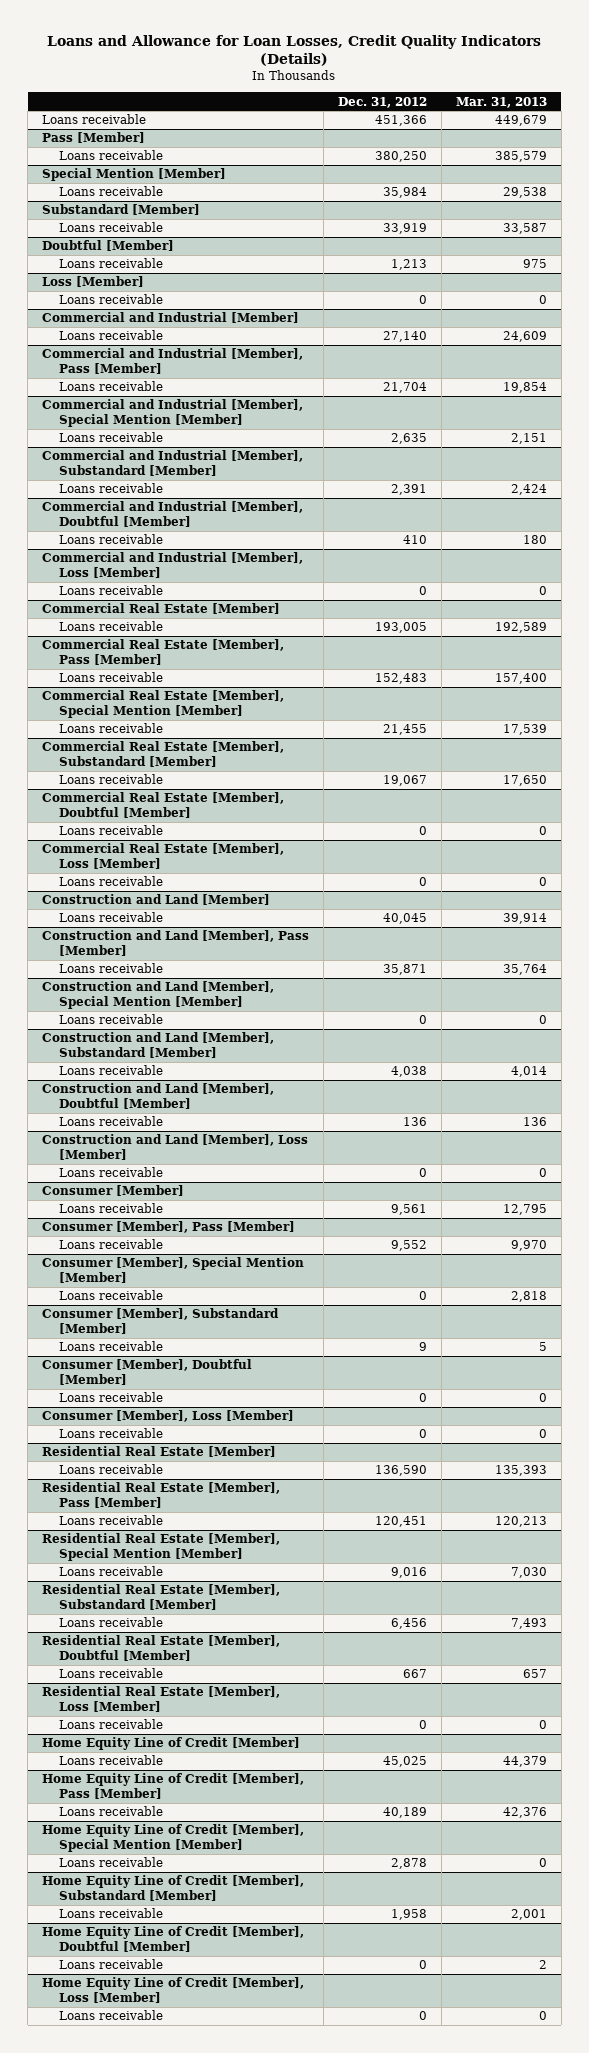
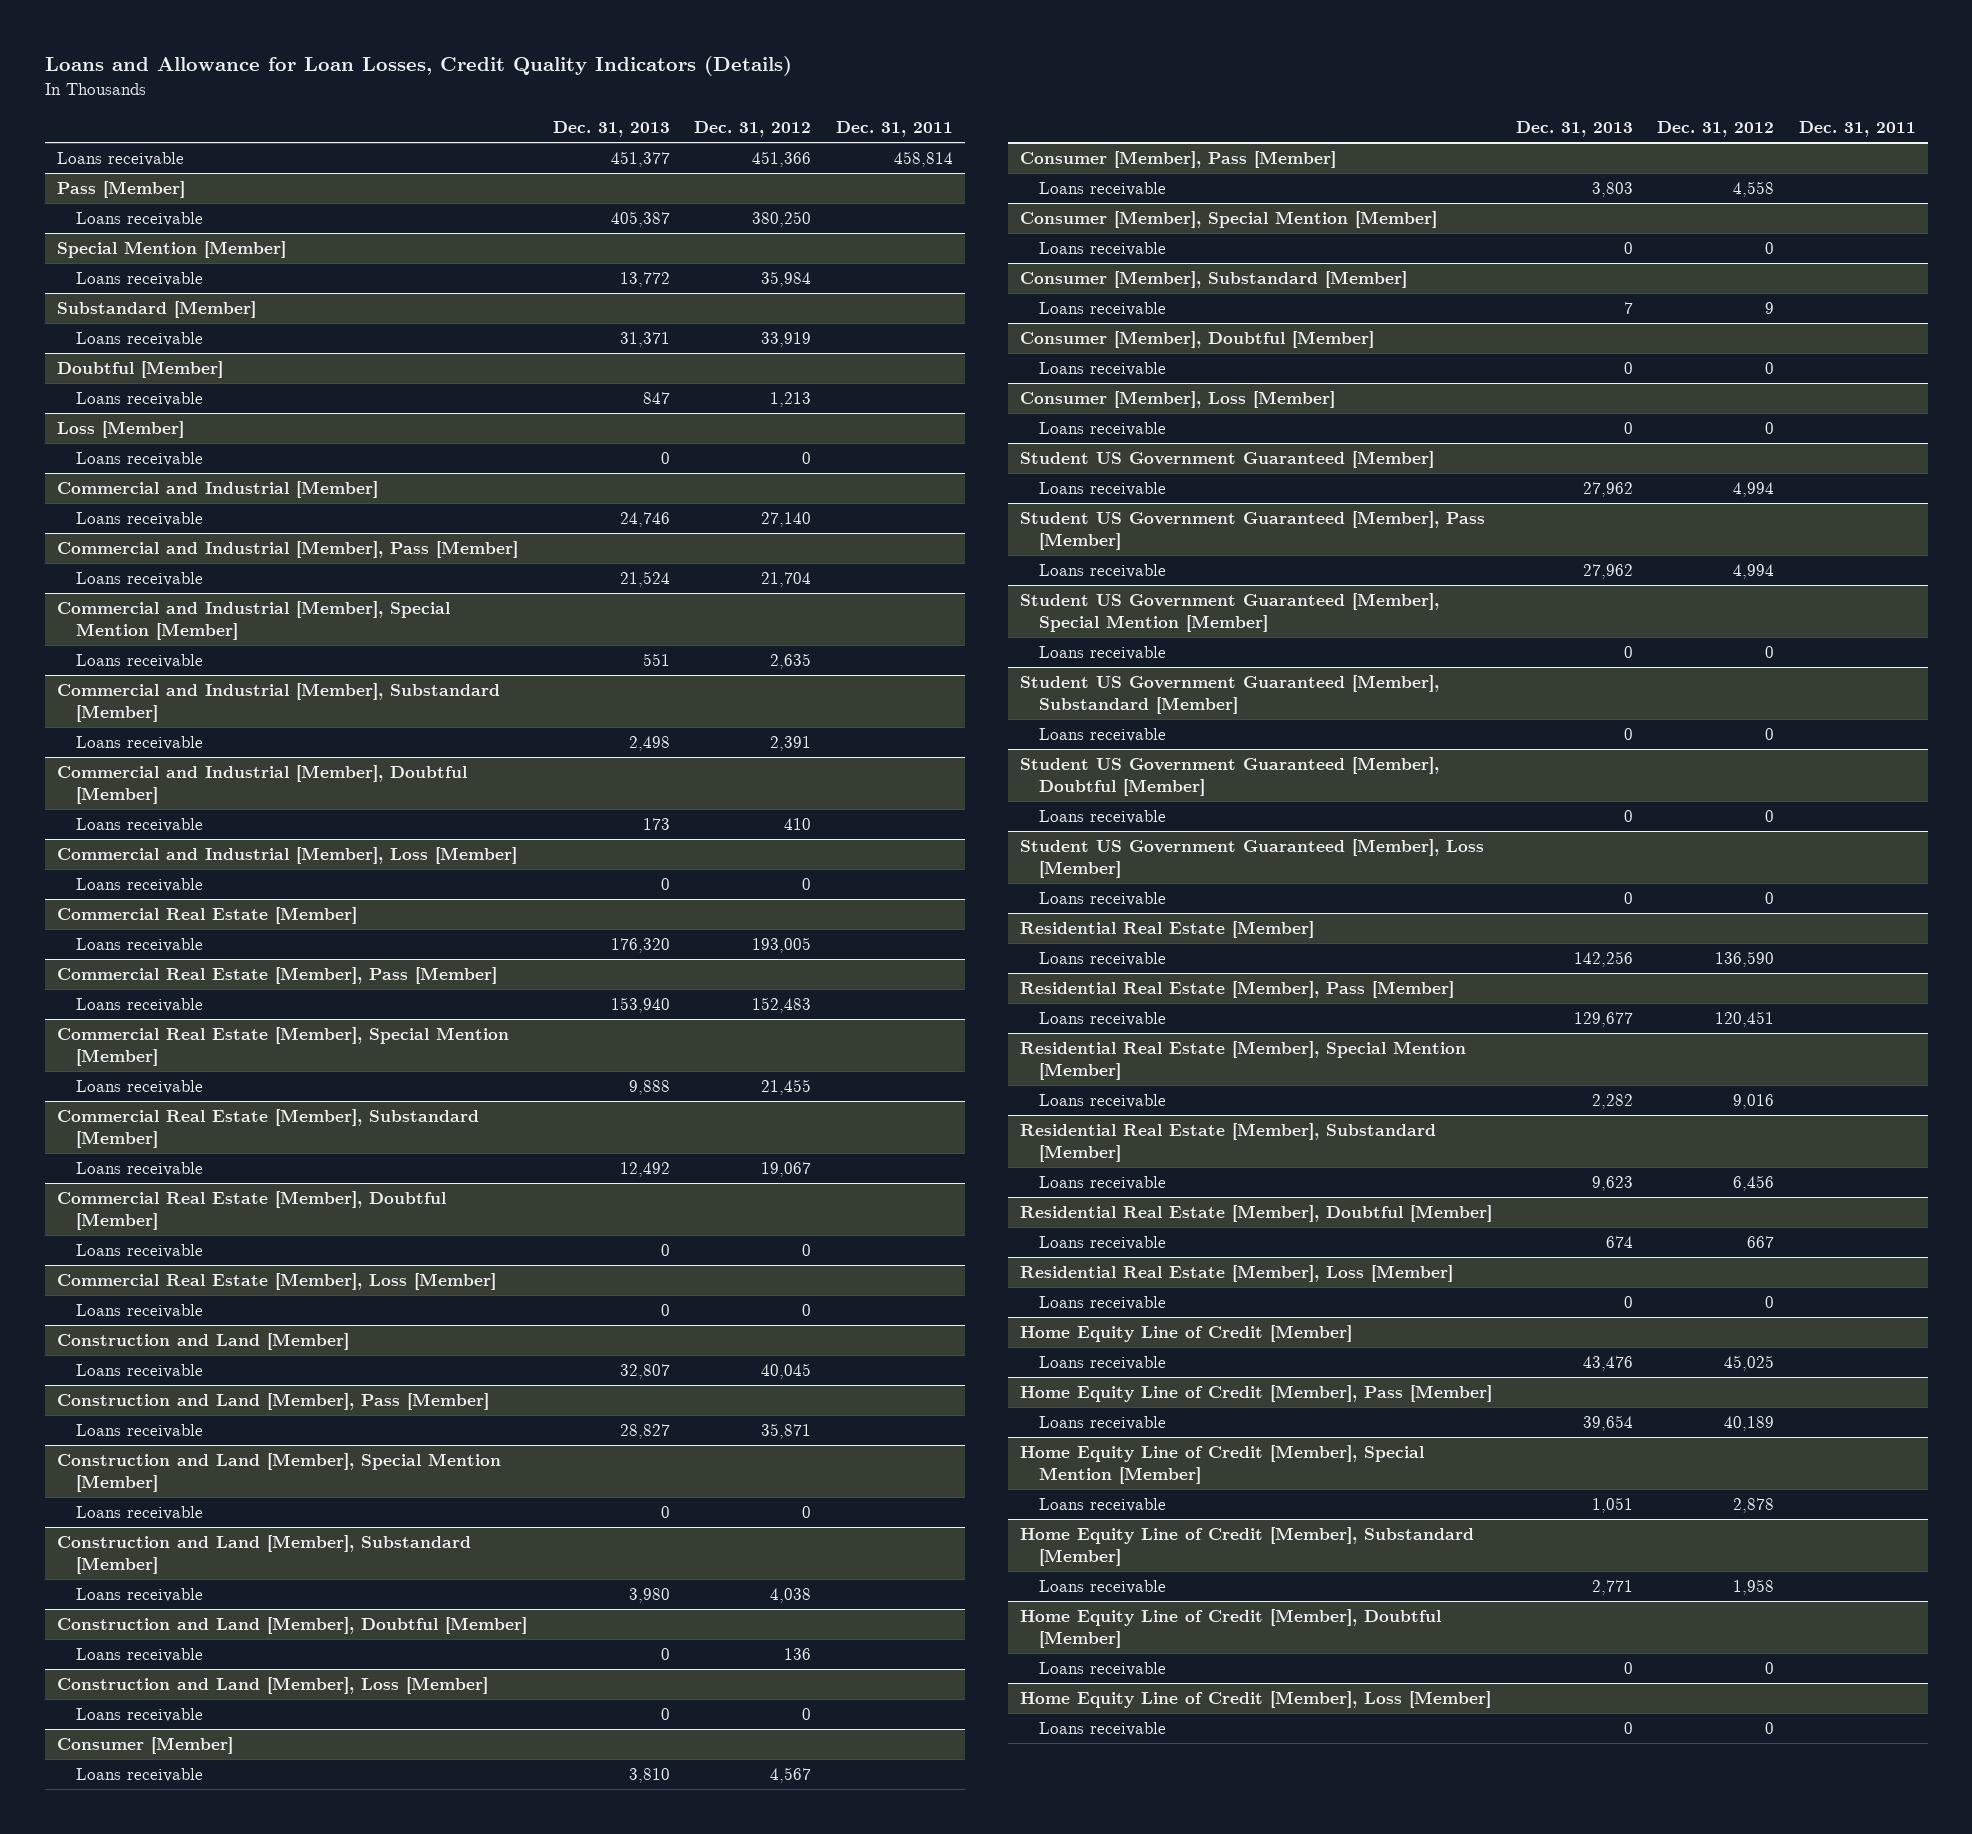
[455,96,547,108] Mar. 31, 2013 -> none
none -> [553,120,671,137] Dec. 31, 2013
none -> [835,120,953,137] Dec. 31, 2011
[390,1204,427,1216] 9,561 -> [770,1767,812,1784] 4,567
[390,1240,427,1252] 9,552 -> [1733,181,1775,198] 4,558
none -> [1019,451,1434,469] Student US Government Guaranteed [Member]
none -> [1039,482,1167,497] Loans receivable
none -> [1019,511,1485,550] Student US Government Guaranteed [Member], Pass [Member]
none -> [1039,564,1167,579] Loans receivable
none -> [1019,593,1439,632] Student US Government Guaranteed [Member], Special Mention [Member]
none -> [1039,646,1167,661] Loans receivable
none -> [1019,675,1439,714] Student US Government Guaranteed [Member], Substandard [Member]
none -> [1039,728,1167,743] Loans receivable
none -> [1019,757,1439,796] Student US Government Guaranteed [Member], Doubtful [Member]
none -> [1039,810,1167,825] Loans receivable
none -> [1019,839,1484,878] Student US Government Guaranteed [Member], Loss [Member]
none -> [1039,892,1167,907] Loans receivable

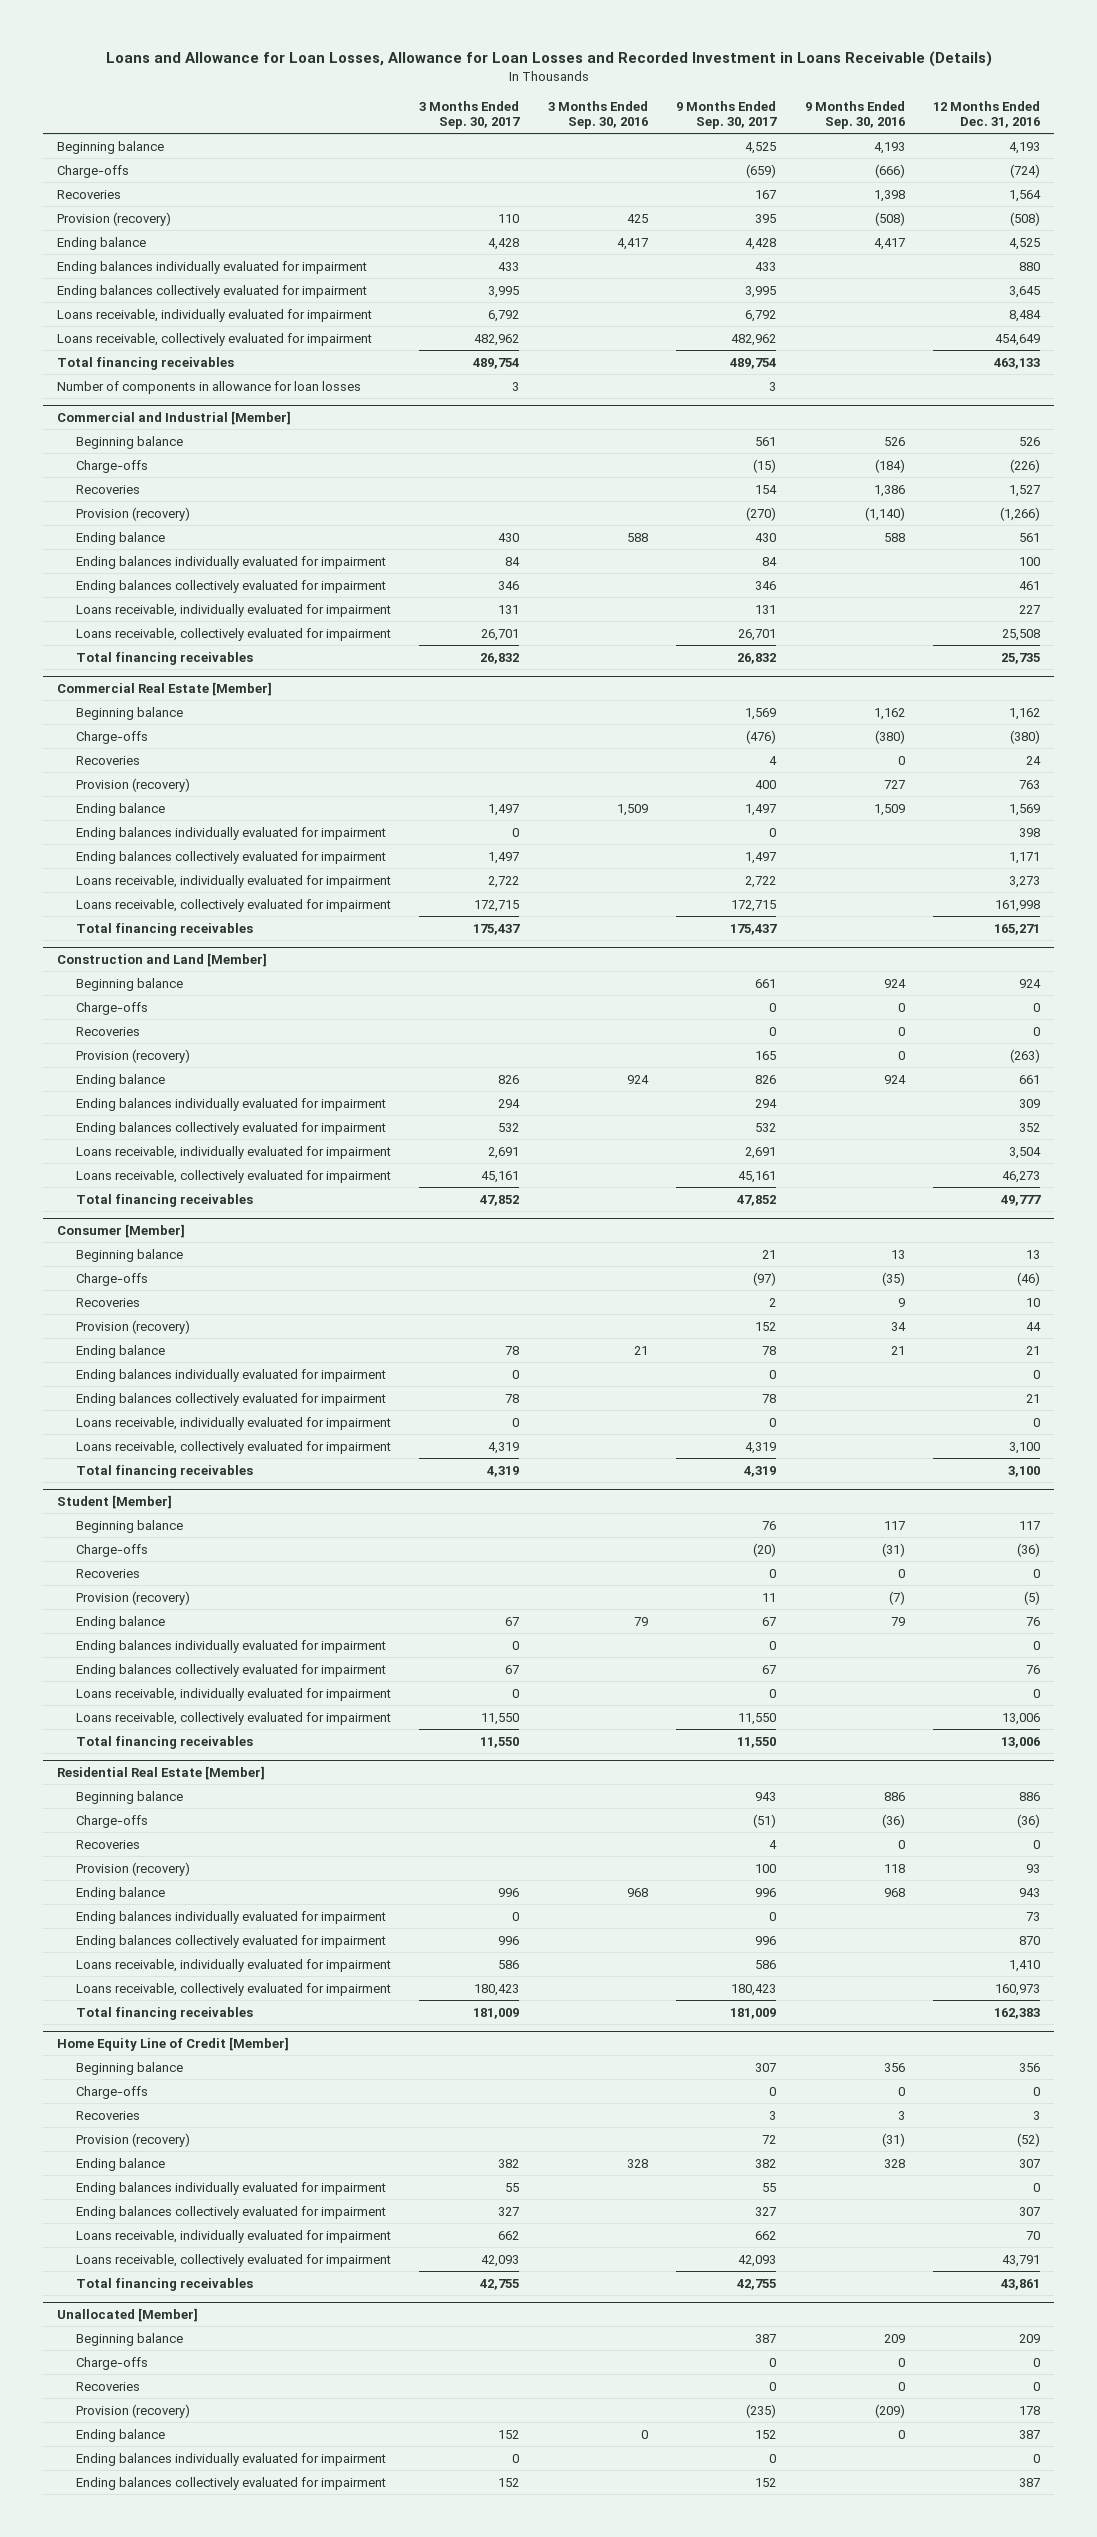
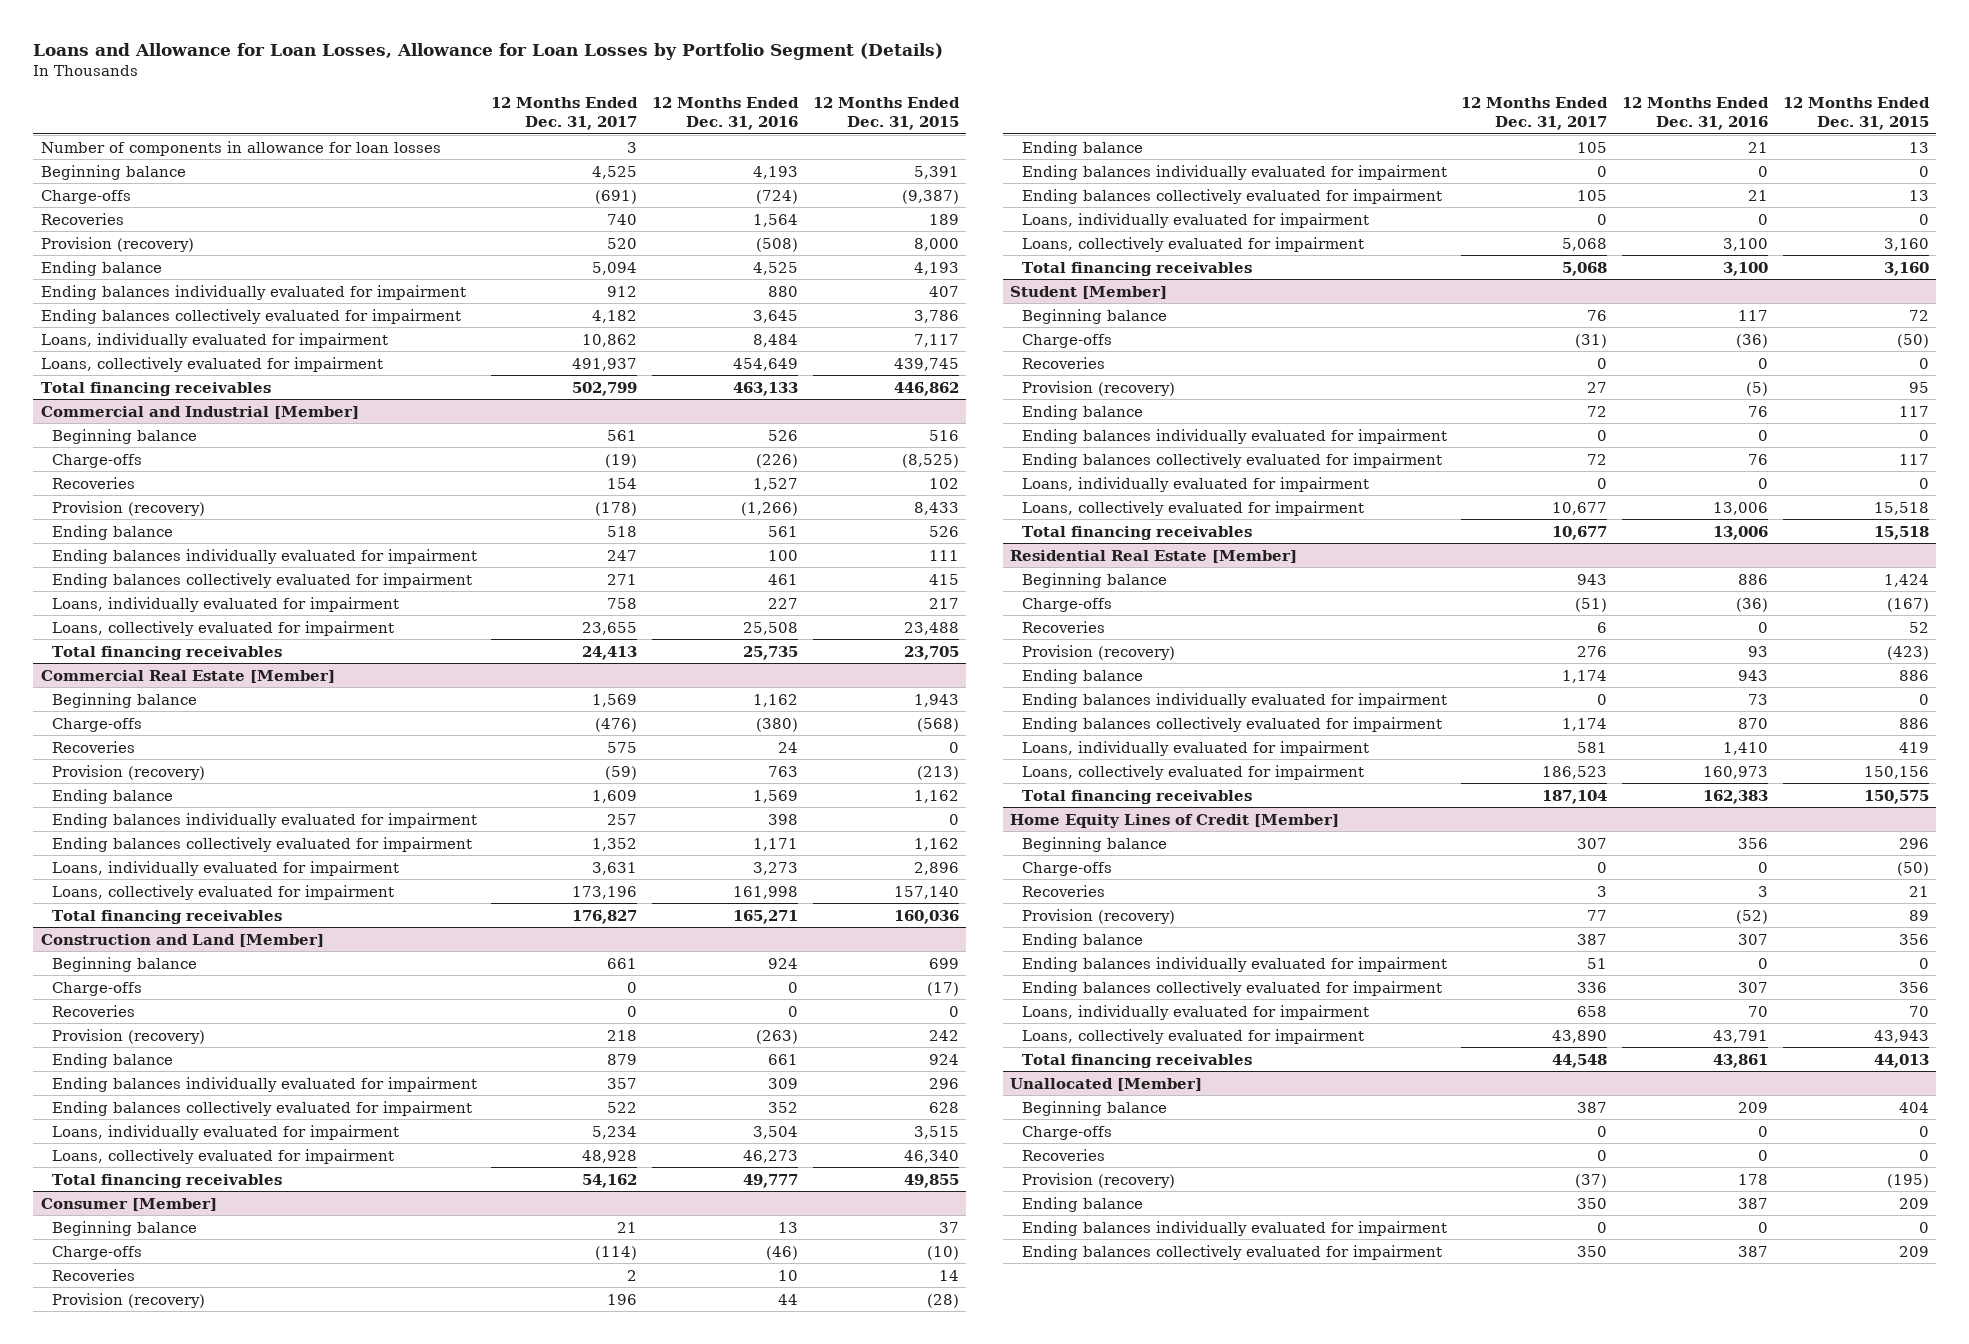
[105,51,992,68] Loans and Allowance for Loan Losses, Allowance for Loan Losses and Recorded Investment in Loans Receivable (Details) -> [33,43,944,61] Loans and Allowance for Loan Losses, Allowance for Loan Losses by Portfolio Segment (Details)
[419,100,521,129] 3 Months Ended Sep. 30, 2017 -> none
[547,100,648,129] 3 Months Ended Sep. 30, 2016 -> none
[676,100,778,129] 9 Months Ended Sep. 30, 2017 -> none
[804,100,905,129] 9 Months Ended Sep. 30, 2016 -> none
none -> [491,97,639,130] 12 Months Ended Dec. 31, 2017
none -> [812,97,960,130] 12 Months Ended Dec. 31, 2015
[57,380,362,394] Number of components in allowance for loan losses -> [40,140,441,156] Number of components in allowance for loan losses
[57,308,373,322] Loans receivable, individually evaluated for impairment -> [40,332,388,348] Loans, individually evaluated for impairment
[57,332,373,346] Loans receivable, collectively evaluated for impairment -> [40,356,383,372] Loans, collectively evaluated for impairment
[75,603,391,617] Loans receivable, individually evaluated for impairment -> [51,596,399,612] Loans, individually evaluated for impairment
[75,627,391,641] Loans receivable, collectively evaluated for impairment -> [51,620,394,636] Loans, collectively evaluated for impairment
[75,874,391,888] Loans receivable, individually evaluated for impairment -> [51,860,399,876] Loans, individually evaluated for impairment
[75,898,391,912] Loans receivable, collectively evaluated for impairment -> [51,884,394,900] Loans, collectively evaluated for impairment
[75,1145,391,1159] Loans receivable, individually evaluated for impairment -> [51,1124,399,1140] Loans, individually evaluated for impairment
[75,1169,391,1183] Loans receivable, collectively evaluated for impairment -> [51,1148,394,1164] Loans, collectively evaluated for impairment
[75,1416,391,1430] Loans receivable, individually evaluated for impairment -> [1021,212,1369,228] Loans, individually evaluated for impairment
[75,1440,391,1454] Loans receivable, collectively evaluated for impairment -> [1021,236,1364,252] Loans, collectively evaluated for impairment
[75,1687,391,1701] Loans receivable, individually evaluated for impairment -> [1021,476,1369,492] Loans, individually evaluated for impairment
[75,1711,391,1725] Loans receivable, collectively evaluated for impairment -> [1021,500,1364,516] Loans, collectively evaluated for impairment
[75,1958,391,1972] Loans receivable, individually evaluated for impairment -> [1021,740,1369,756] Loans, individually evaluated for impairment
[75,1982,391,1996] Loans receivable, collectively evaluated for impairment -> [1021,764,1364,780] Loans, collectively evaluated for impairment
[57,2037,290,2052] Home Equity Line of Credit [Member] -> [1010,813,1340,828] Home Equity Lines of Credit [Member]
[75,2229,391,2243] Loans receivable, individually evaluated for impairment -> [1021,1004,1369,1020] Loans, individually evaluated for impairment
[75,2253,391,2267] Loans receivable, collectively evaluated for impairment -> [1021,1028,1364,1044] Loans, collectively evaluated for impairment

